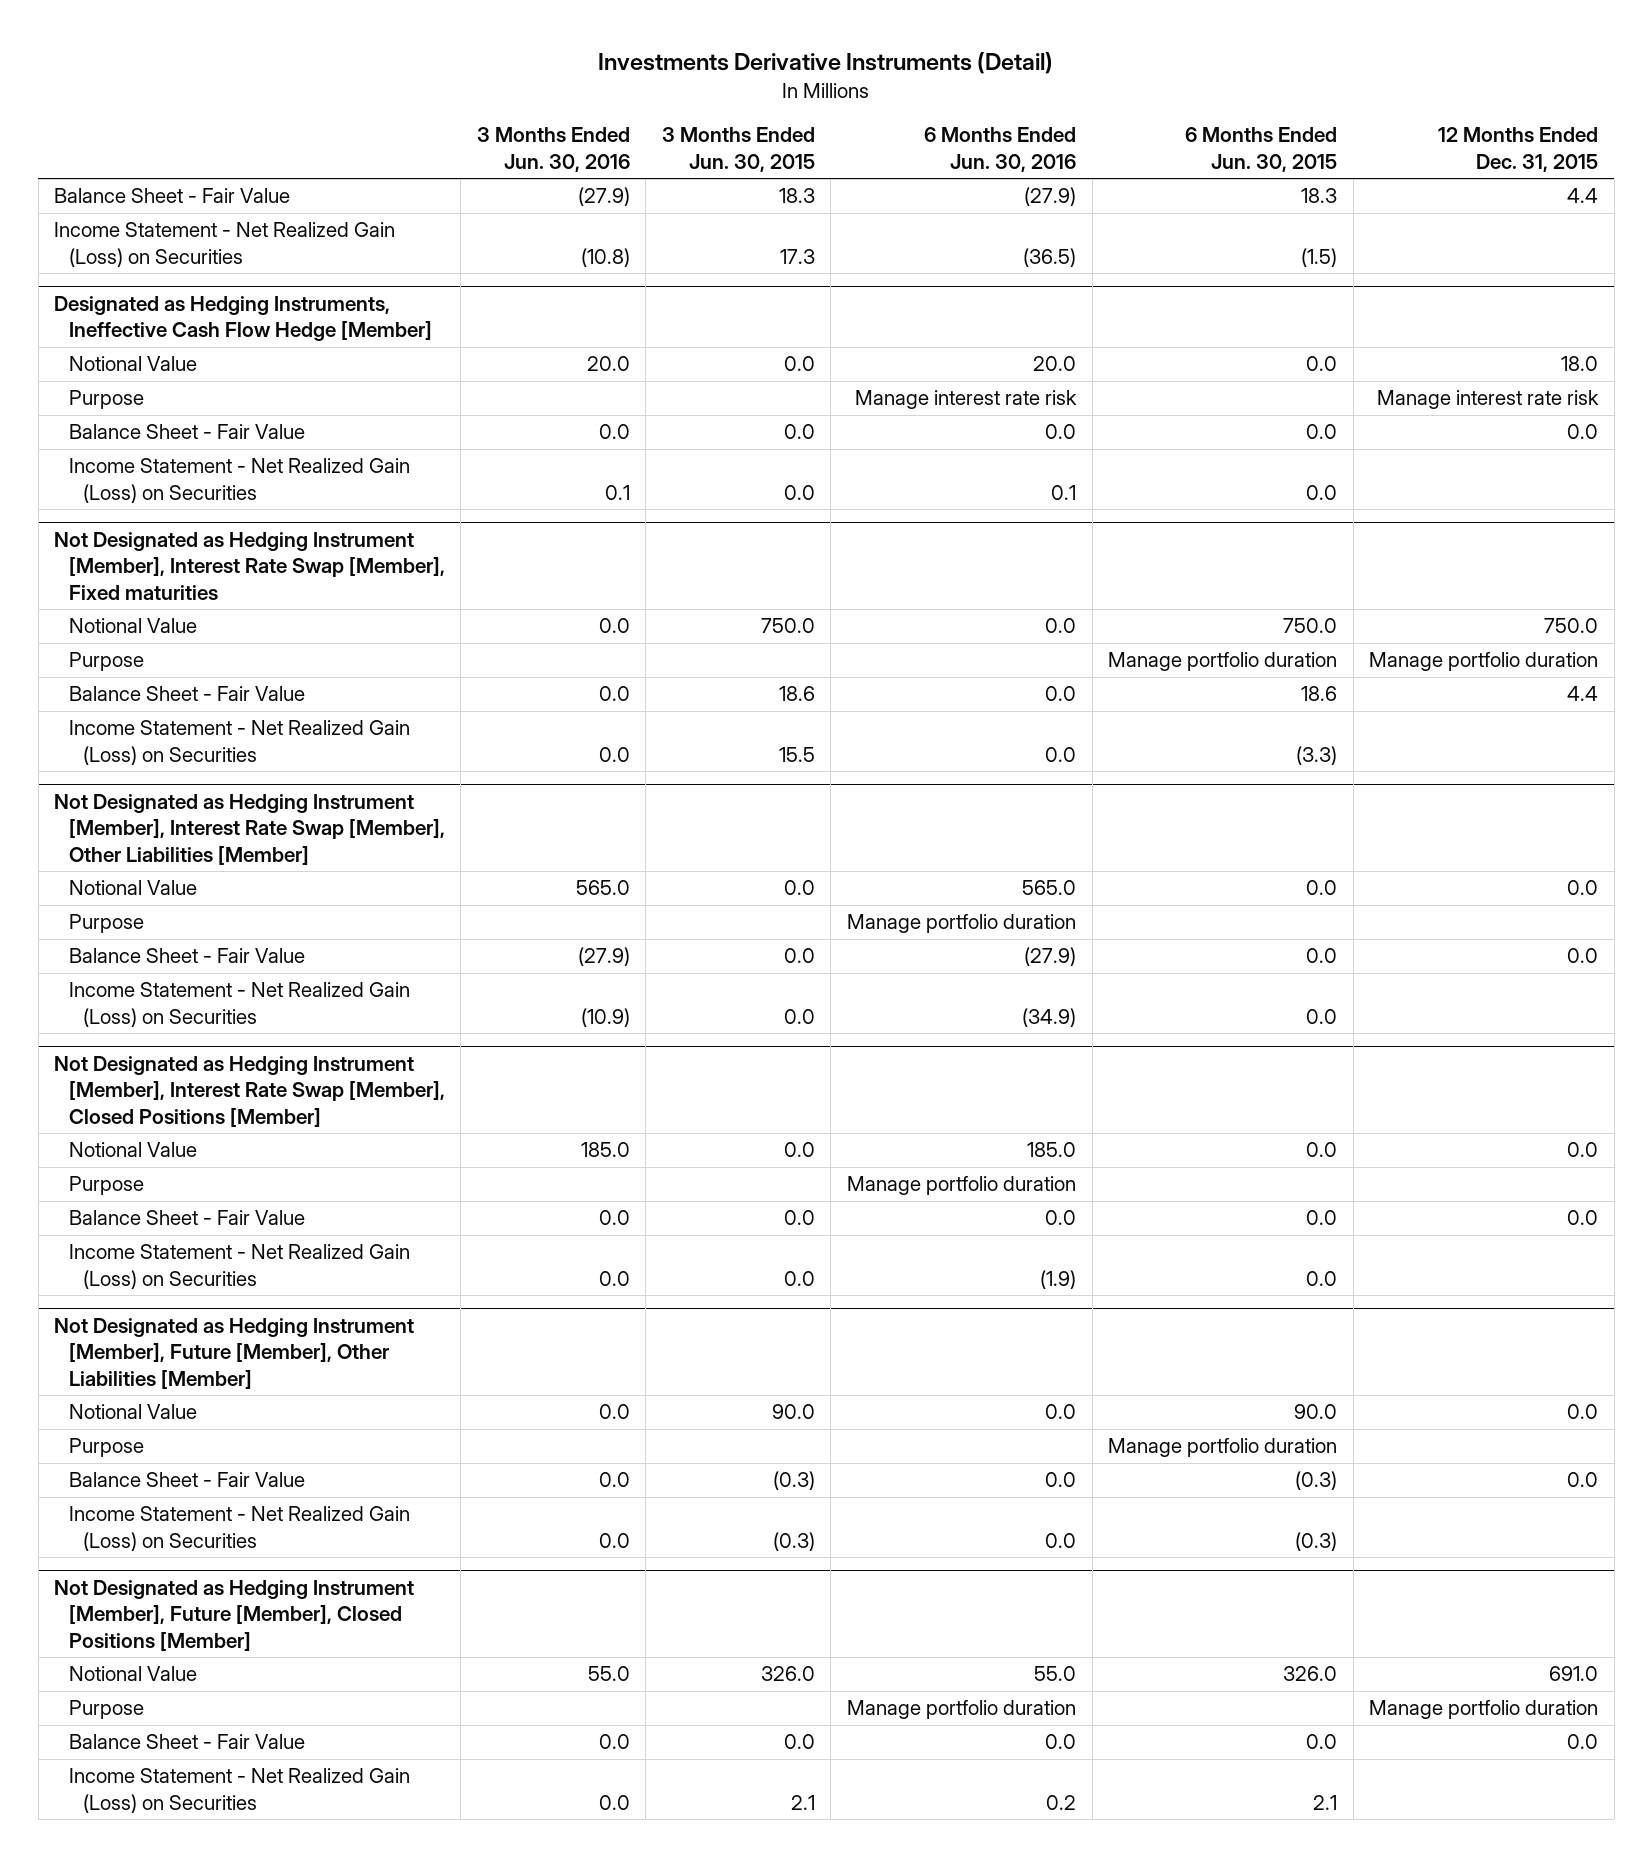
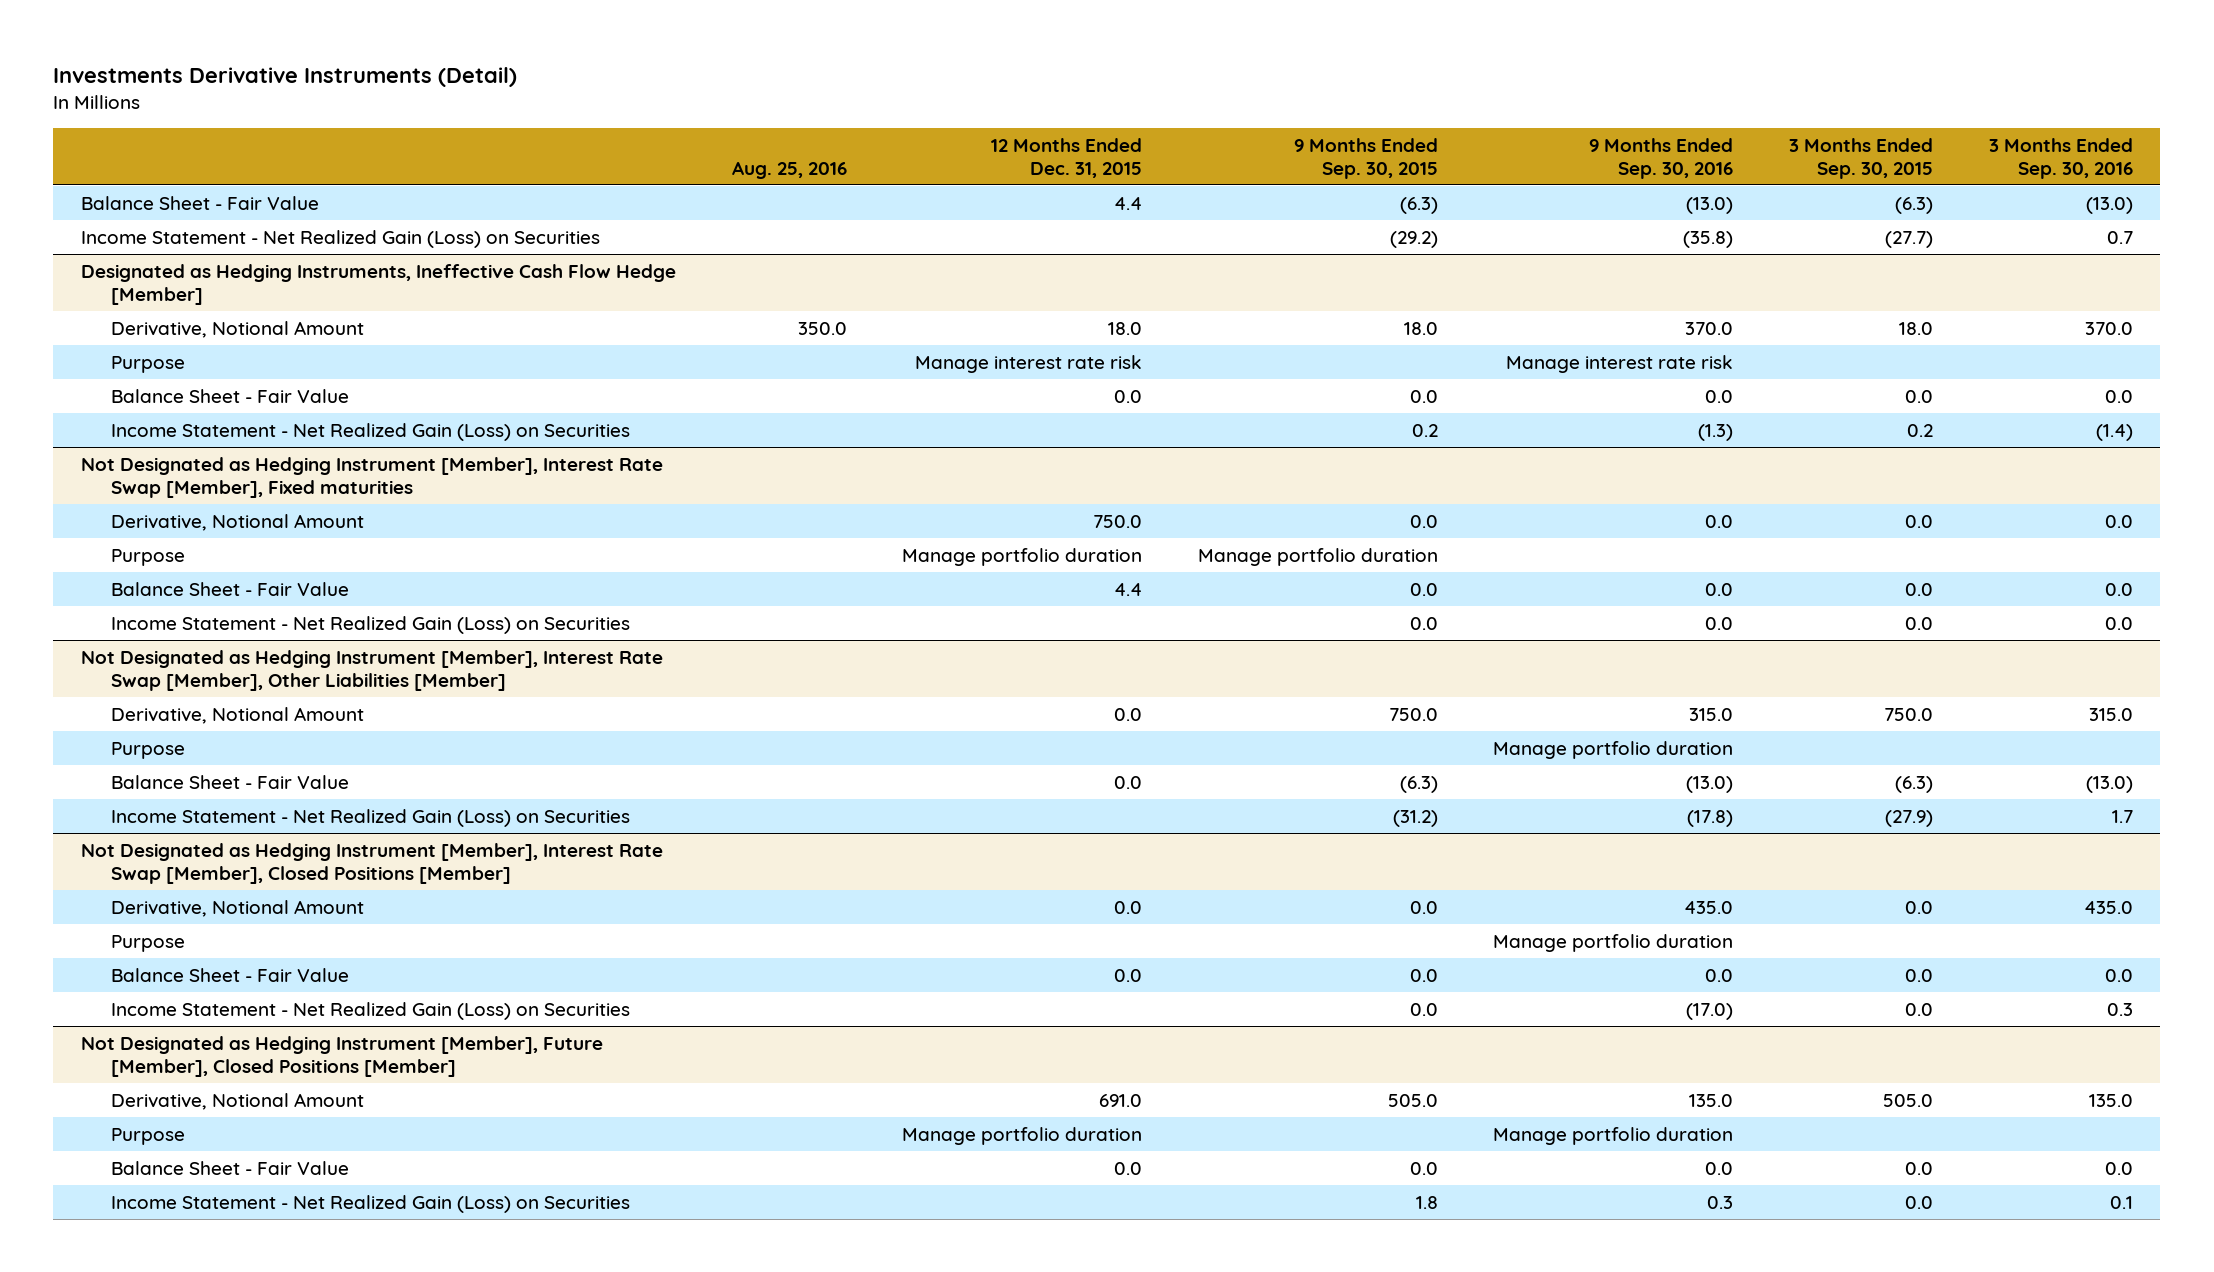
[476,127,630,172] 3 Months Ended Jun. 30, 2016 -> none
[661,127,815,172] 3 Months Ended Jun. 30, 2015 -> none
[923,127,1076,172] 6 Months Ended Jun. 30, 2016 -> none
[1185,127,1338,172] 6 Months Ended Jun. 30, 2015 -> none
none -> [731,160,847,179] Aug. 25, 2016
none -> [1293,137,1438,179] 9 Months Ended Sep. 30, 2015
none -> [1589,137,1734,179] 9 Months Ended Sep. 30, 2016
none -> [1788,137,1933,179] 3 Months Ended Sep. 30, 2015
none -> [1988,137,2133,179] 3 Months Ended Sep. 30, 2016
[68,356,197,372] Notional Value -> [110,320,364,338] Derivative, Notional Amount
[68,618,197,634] Notional Value -> [110,513,364,531] Derivative, Notional Amount
[68,880,197,896] Notional Value -> [110,706,364,724] Derivative, Notional Amount
[68,1176,144,1196] Purpose -> none
[68,1210,305,1226] Balance Sheet - Fair Value -> none
[68,1244,410,1289] Income Statement - Net Realized Gain (Loss) on Securities -> none
[54,1317,415,1389] Not Designated as Hedging Instrument [Member], Future [Member], Other Liabilities [Member] -> none
[68,1404,197,1420] Notional Value -> none
[68,1142,197,1158] Notional Value -> [110,899,364,917] Derivative, Notional Amount
[68,1666,197,1682] Notional Value -> [110,1092,364,1110] Derivative, Notional Amount

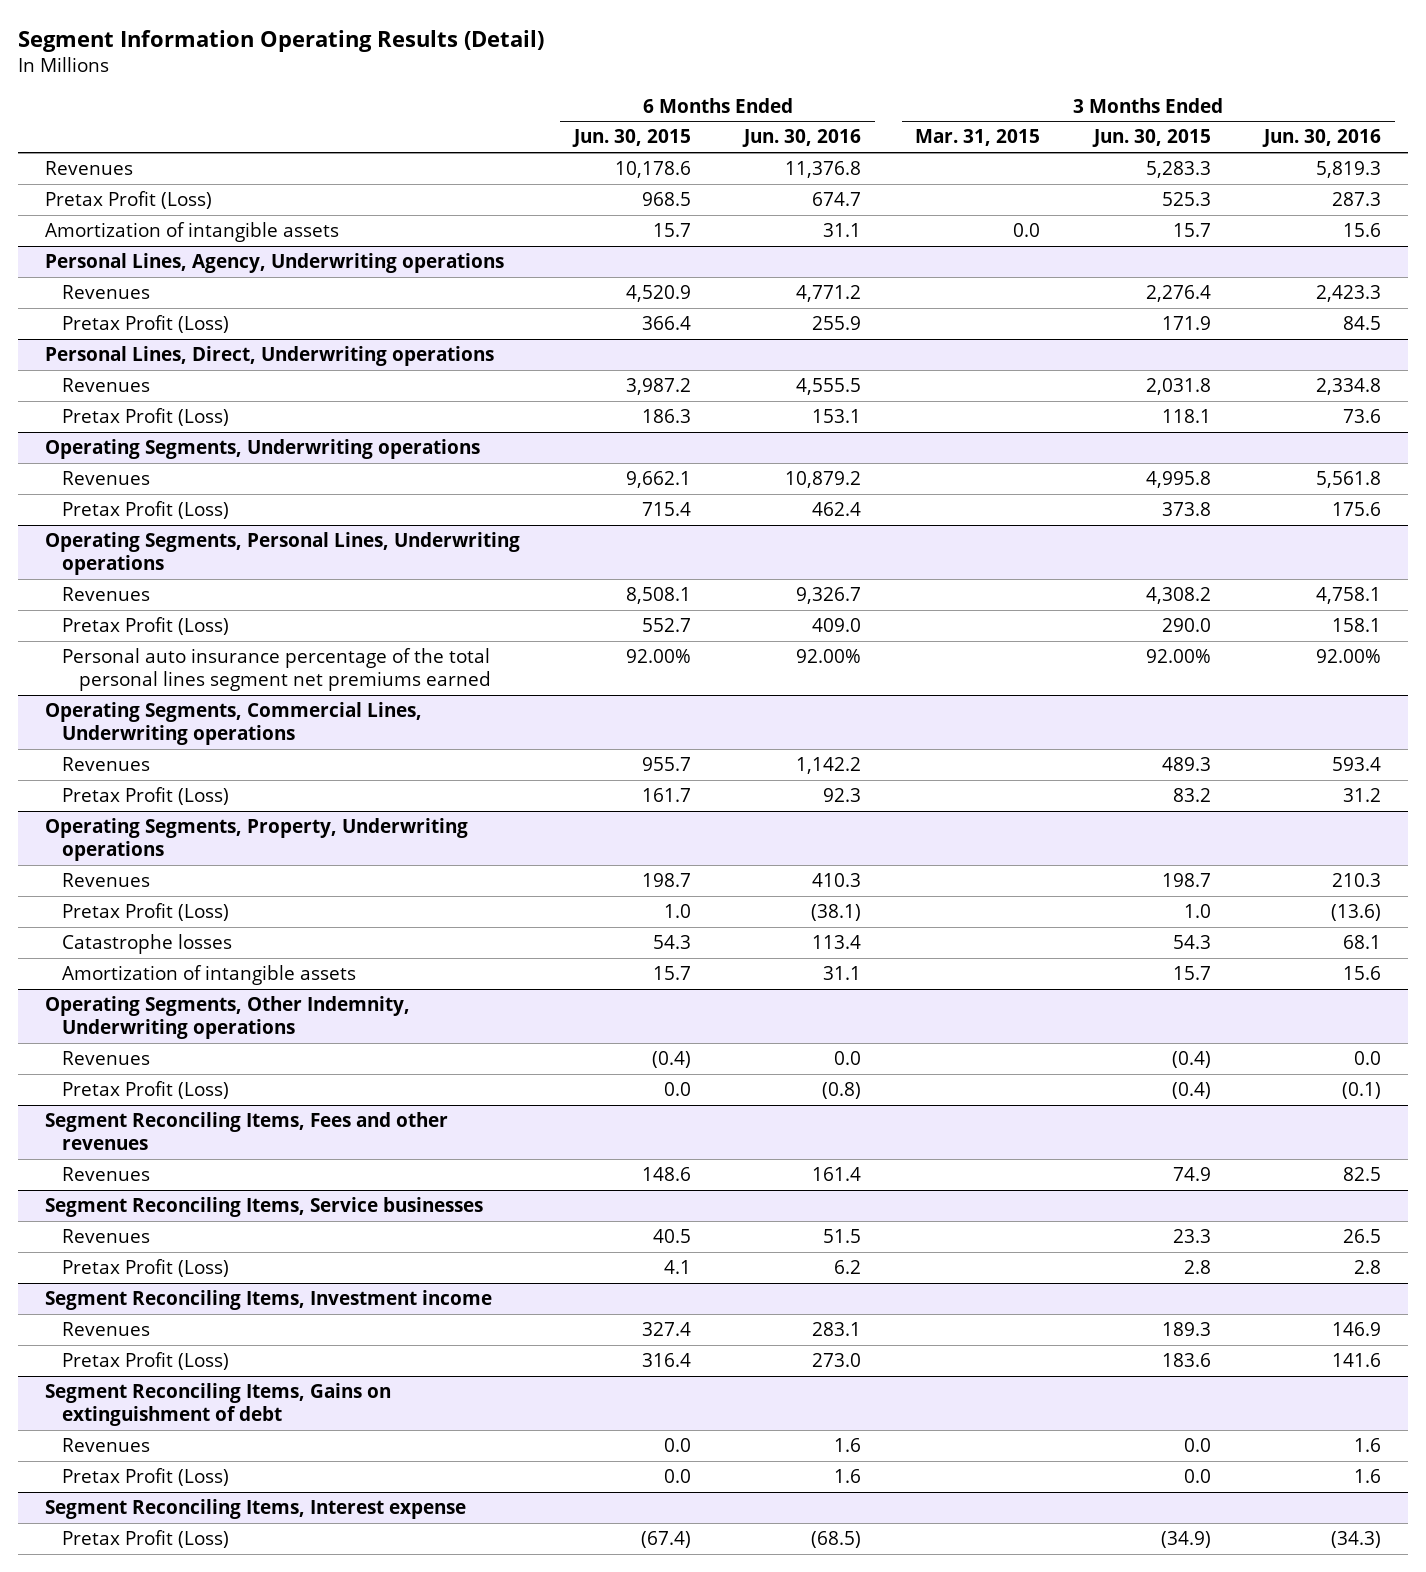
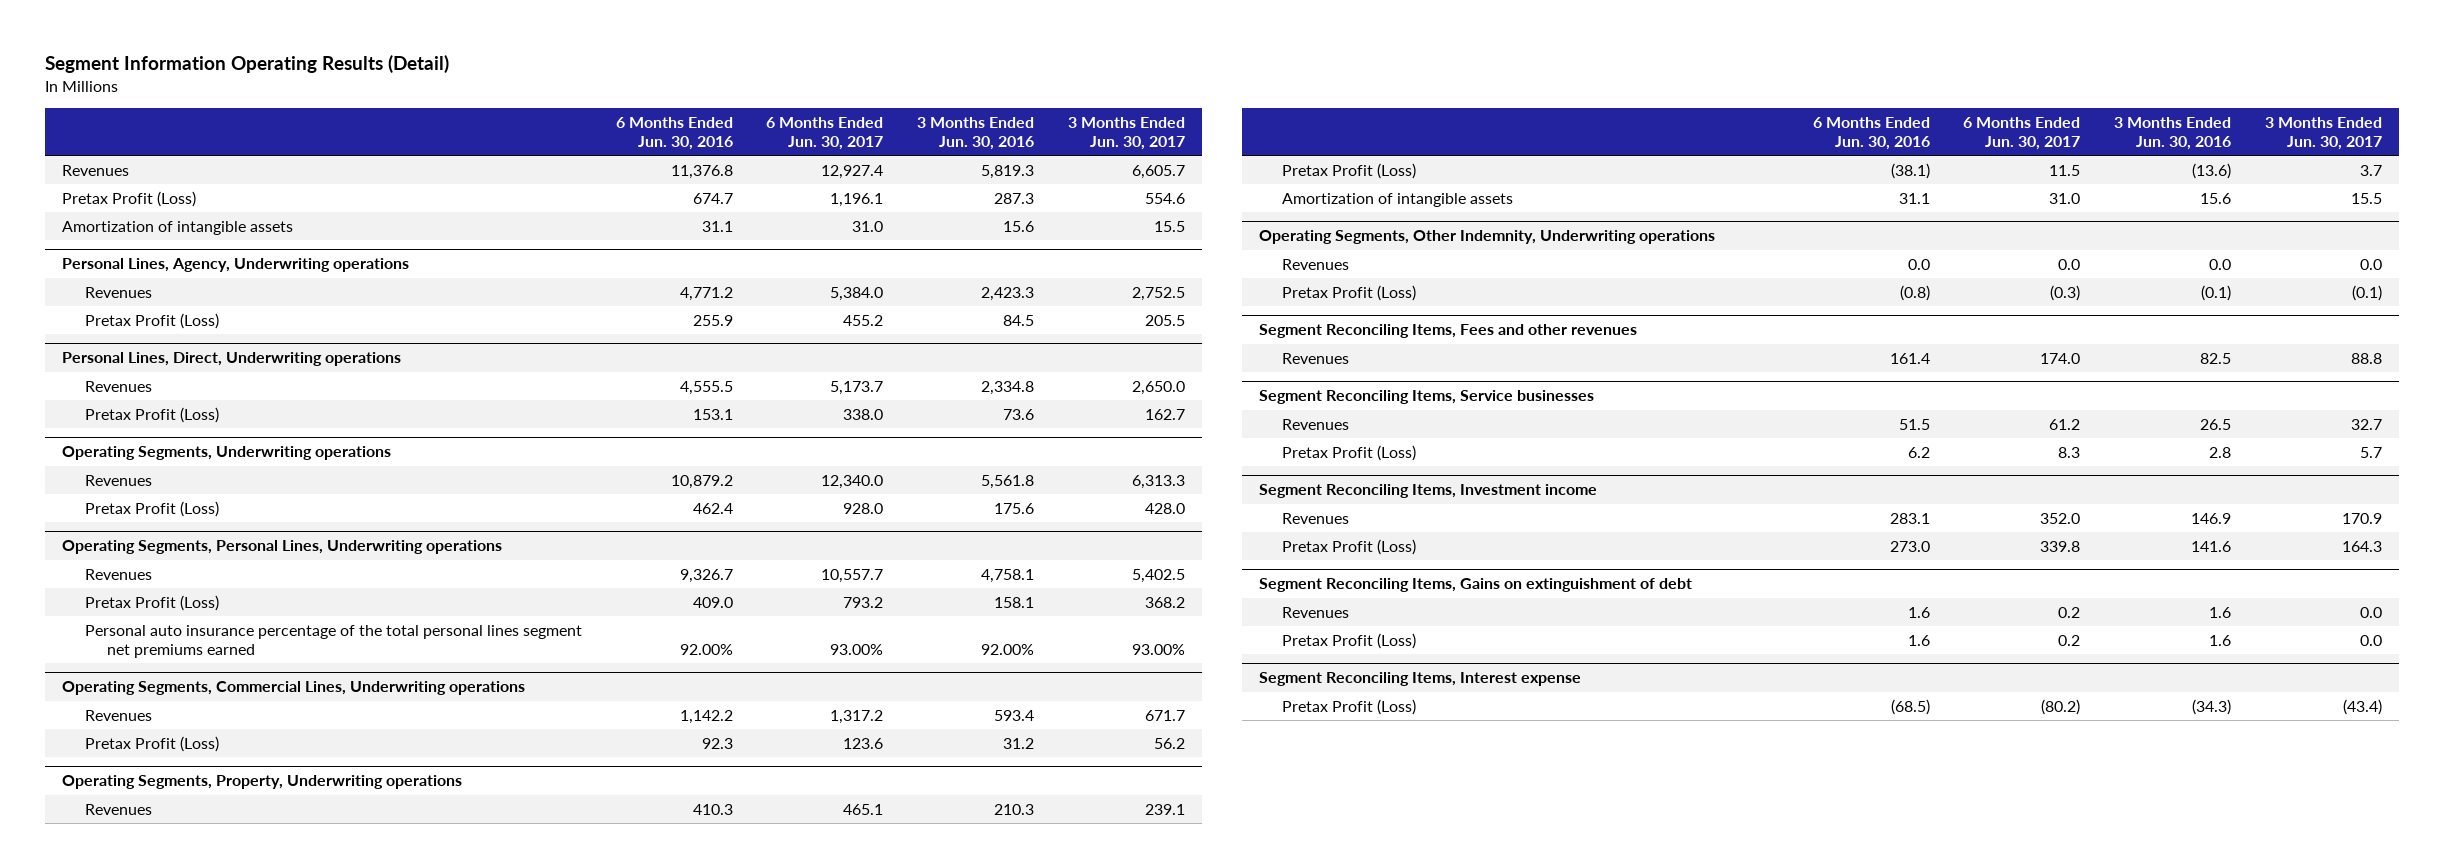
[571,129,691,148] Jun. 30, 2015 -> none
[914,129,1040,147] Mar. 31, 2015 -> none
[1091,129,1211,148] Jun. 30, 2015 -> none
none -> [766,117,884,151] 6 Months Ended Jun. 30, 2017
none -> [1068,117,1186,151] 3 Months Ended Jun. 30, 2017
[62,933,233,954] Catastrophe losses -> none

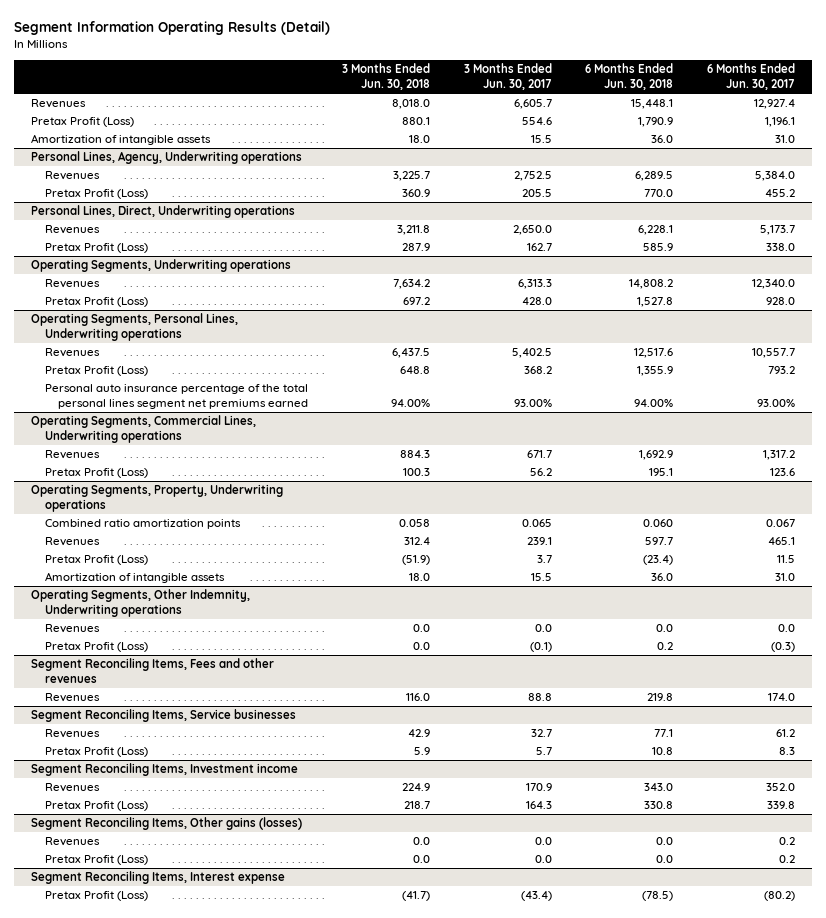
[615,117,733,151] 6 Months Ended Jun. 30, 2016 -> none
[917,117,1035,151] 3 Months Ended Jun. 30, 2016 -> none
none -> [341,63,430,91] 3 Months Ended Jun. 30, 2018
none -> [585,63,674,91] 6 Months Ended Jun. 30, 2018
none -> [44,519,241,530] Combined ratio amortization points
[1259,578,1693,593] Segment Reconciling Items, Gains on extinguishment of debt -> none
none -> [30,817,302,831] Segment Reconciling Items, Other gains (losses)

